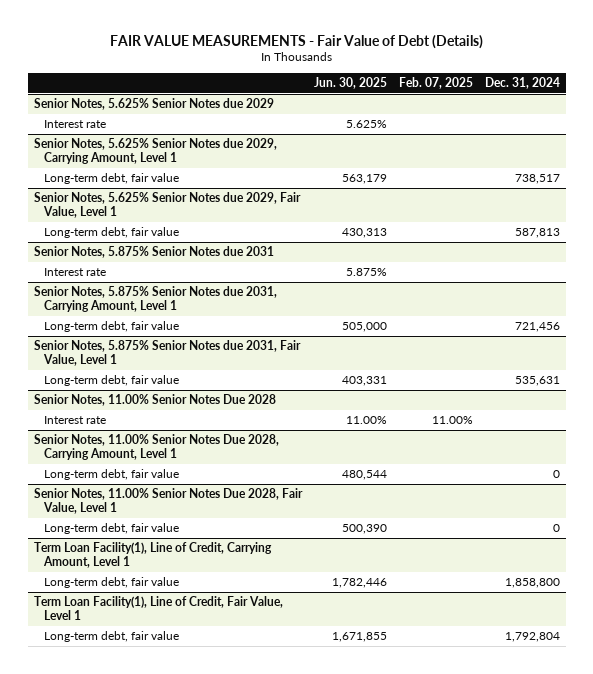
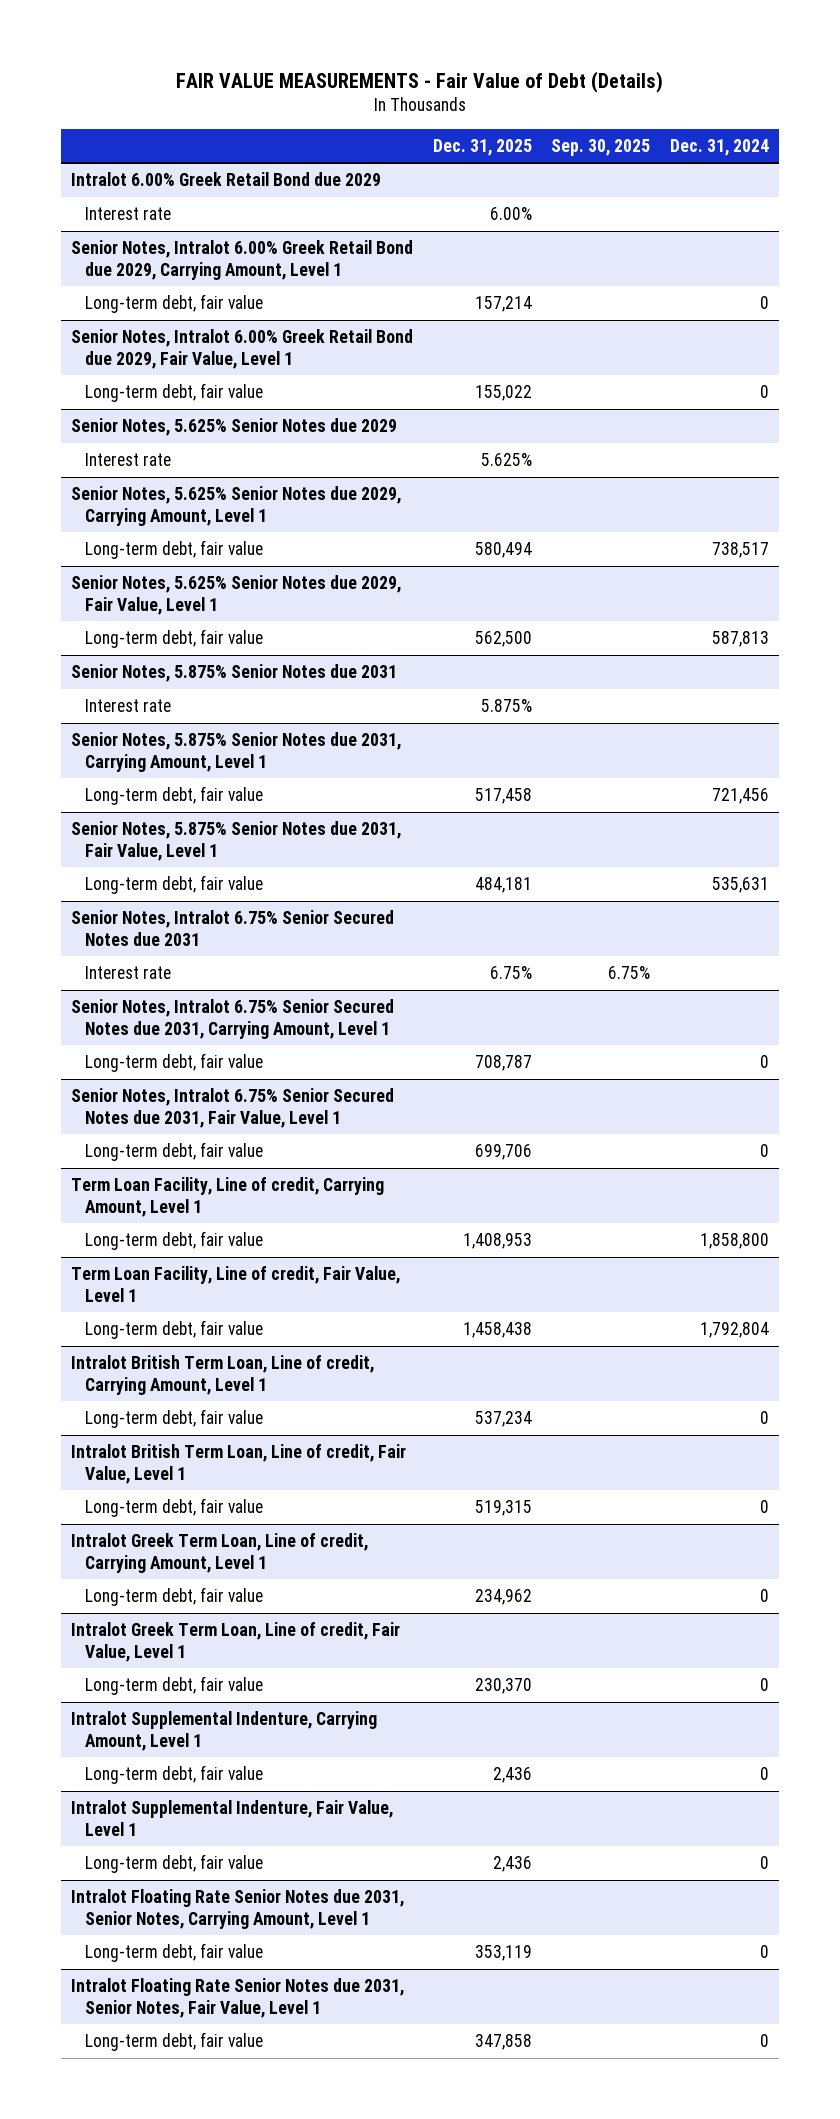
[313,76,387,89] Jun. 30, 2025 -> none
[398,76,473,89] Feb. 07, 2025 -> none
none -> [432,138,532,156] Dec. 31, 2025
none -> [551,138,651,156] Sep. 30, 2025
none -> [70,171,381,186] Intralot 6.00% Greek Retail Bond due 2029
none -> [85,206,172,220] Interest rate
none -> [70,239,413,280] Senior Notes, Intralot 6.00% Greek Retail Bond due 2029, Carrying Amount, Level 1
none -> [85,293,264,313] Long-term debt, fair value
none -> [70,328,413,369] Senior Notes, Intralot 6.00% Greek Retail Bond due 2029, Fair Value, Level 1
none -> [85,382,264,402] Long-term debt, fair value
[33,394,276,407] Senior Notes, 11.00% Senior Notes Due 2028 -> none
none -> [70,909,394,946] Senior Notes, Intralot 6.75% Senior Secured Notes due 2031
[33,434,279,461] Senior Notes, 11.00% Senior Notes Due 2028, Carrying Amount, Level 1 -> none
none -> [70,998,394,1039] Senior Notes, Intralot 6.75% Senior Secured Notes due 2031, Carrying Amount, Level 1
[33,488,303,515] Senior Notes, 11.00% Senior Notes Due 2028, Fair Value, Level 1 -> none
none -> [70,1087,394,1128] Senior Notes, Intralot 6.75% Senior Secured Notes due 2031, Fair Value, Level 1
[33,542,272,569] Term Loan Facility(1), Line of Credit, Carrying Amount, Level 1 -> [70,1176,384,1217] Term Loan Facility, Line of credit, Carrying Amount, Level 1
[33,596,283,621] Term Loan Facility(1), Line of Credit, Fair Value, Level 1 -> [70,1265,400,1302] Term Loan Facility, Line of credit, Fair Value, Level 1
none -> [70,1354,374,1395] Intralot British Term Loan, Line of credit, Carrying Amount, Level 1
none -> [85,1408,264,1428] Long-term debt, fair value
none -> [70,1443,406,1484] Intralot British Term Loan, Line of credit, Fair Value, Level 1
none -> [85,1497,264,1517] Long-term debt, fair value
none -> [70,1532,368,1573] Intralot Greek Term Loan, Line of credit, Carrying Amount, Level 1
none -> [85,1586,264,1606] Long-term debt, fair value
none -> [70,1621,400,1662] Intralot Greek Term Loan, Line of credit, Fair Value, Level 1
none -> [85,1675,264,1695] Long-term debt, fair value
none -> [70,1710,377,1751] Intralot Supplemental Indenture, Carrying Amount, Level 1
none -> [85,1764,264,1784] Long-term debt, fair value
none -> [70,1799,393,1836] Intralot Supplemental Indenture, Fair Value, Level 1
none -> [85,1853,264,1873] Long-term debt, fair value
none -> [70,1888,404,1929] Intralot Floating Rate Senior Notes due 2031, Senior Notes, Carrying Amount, Level 1
none -> [85,1942,264,1962] Long-term debt, fair value
none -> [70,1977,404,2018] Intralot Floating Rate Senior Notes due 2031, Senior Notes, Fair Value, Level 1
none -> [85,2031,264,2051] Long-term debt, fair value

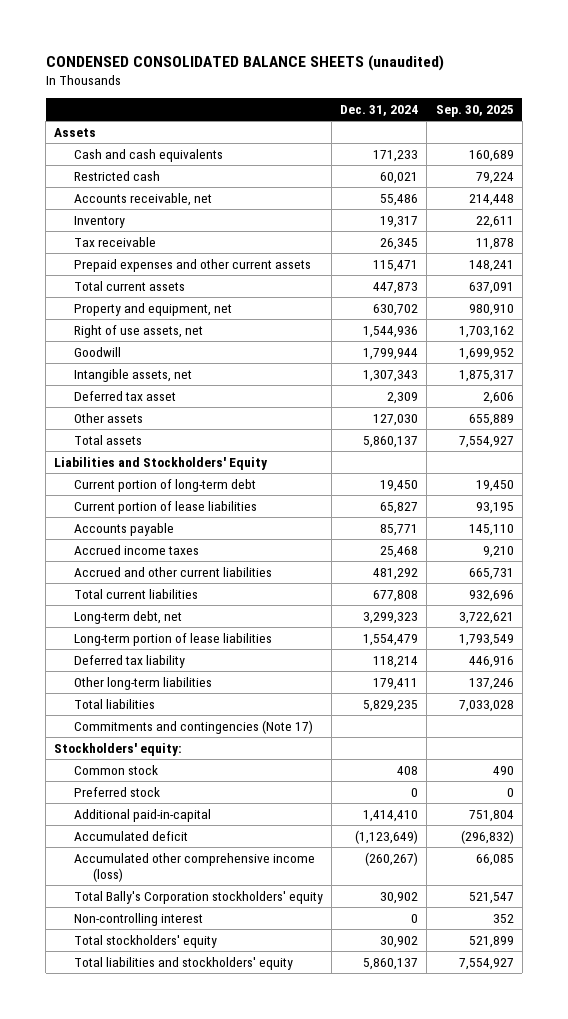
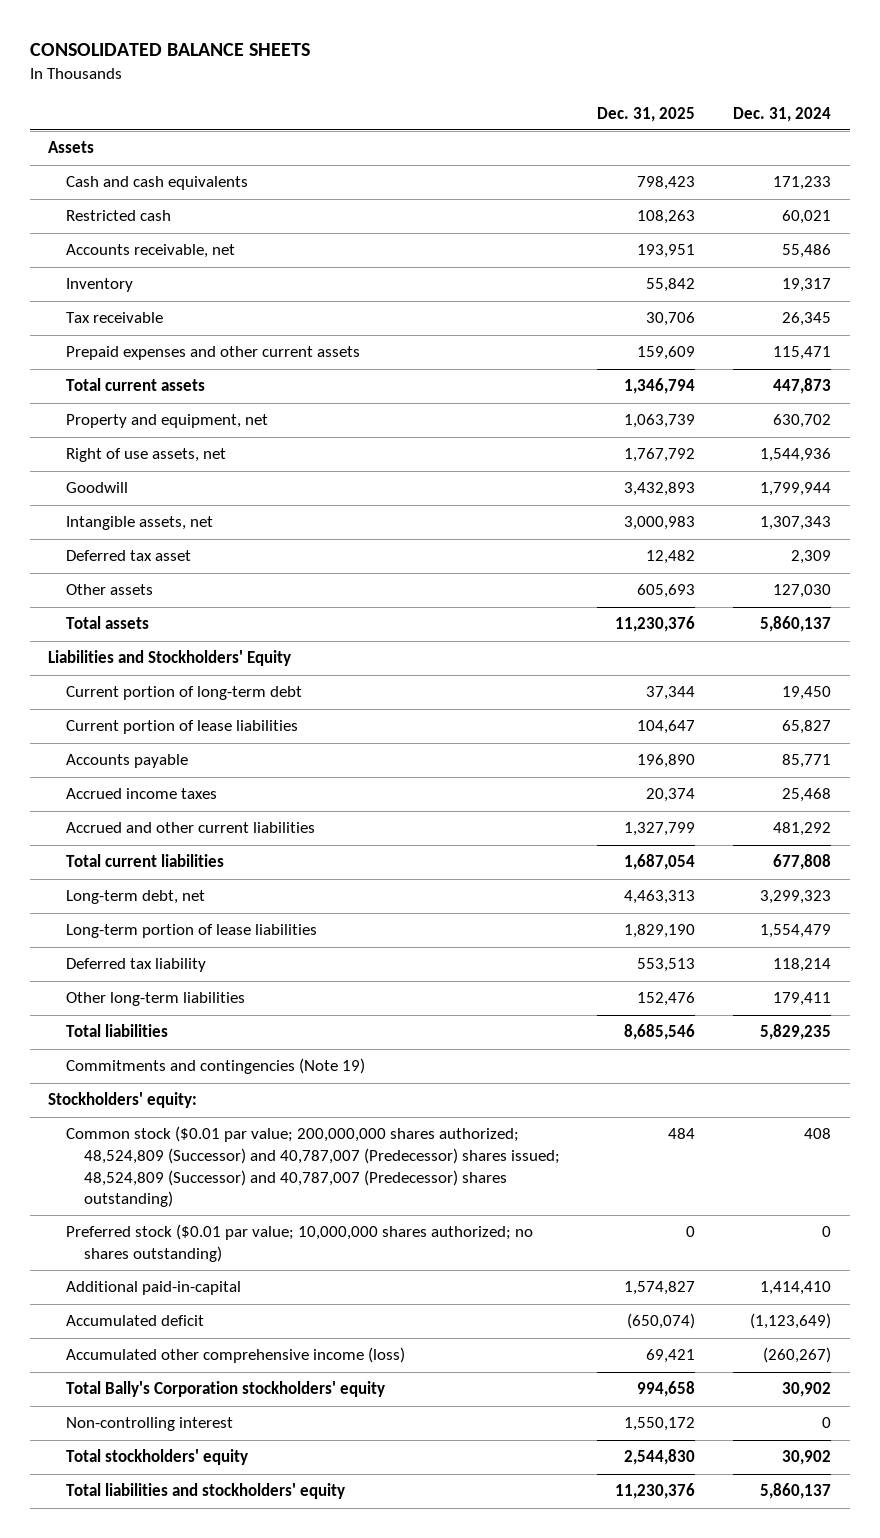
[45,54,444,71] CONDENSED CONSOLIDATED BALANCE SHEETS (unaudited) -> [29,43,310,57] CONSOLIDATED BALANCE SHEETS
[435,105,514,118] Sep. 30, 2025 -> none
none -> [597,106,696,122] Dec. 31, 2025
[73,719,313,734] Commitments and contingencies (Note 17) -> [66,1058,366,1075] Commitments and contingencies (Note 19)
[73,764,158,775] Common stock -> [66,1126,560,1208] Common stock ($0.01 par value; 200,000,000 shares authorized; 48,524,809 (Successor) and 40,787,007 (Predecessor) shares issued; 48,524,809 (Successor) and 40,787,007 (Predecessor) shares outstanding)
[73,786,160,797] Preferred stock -> [66,1224,534,1262] Preferred stock ($0.01 par value; 10,000,000 shares authorized; no shares outstanding)

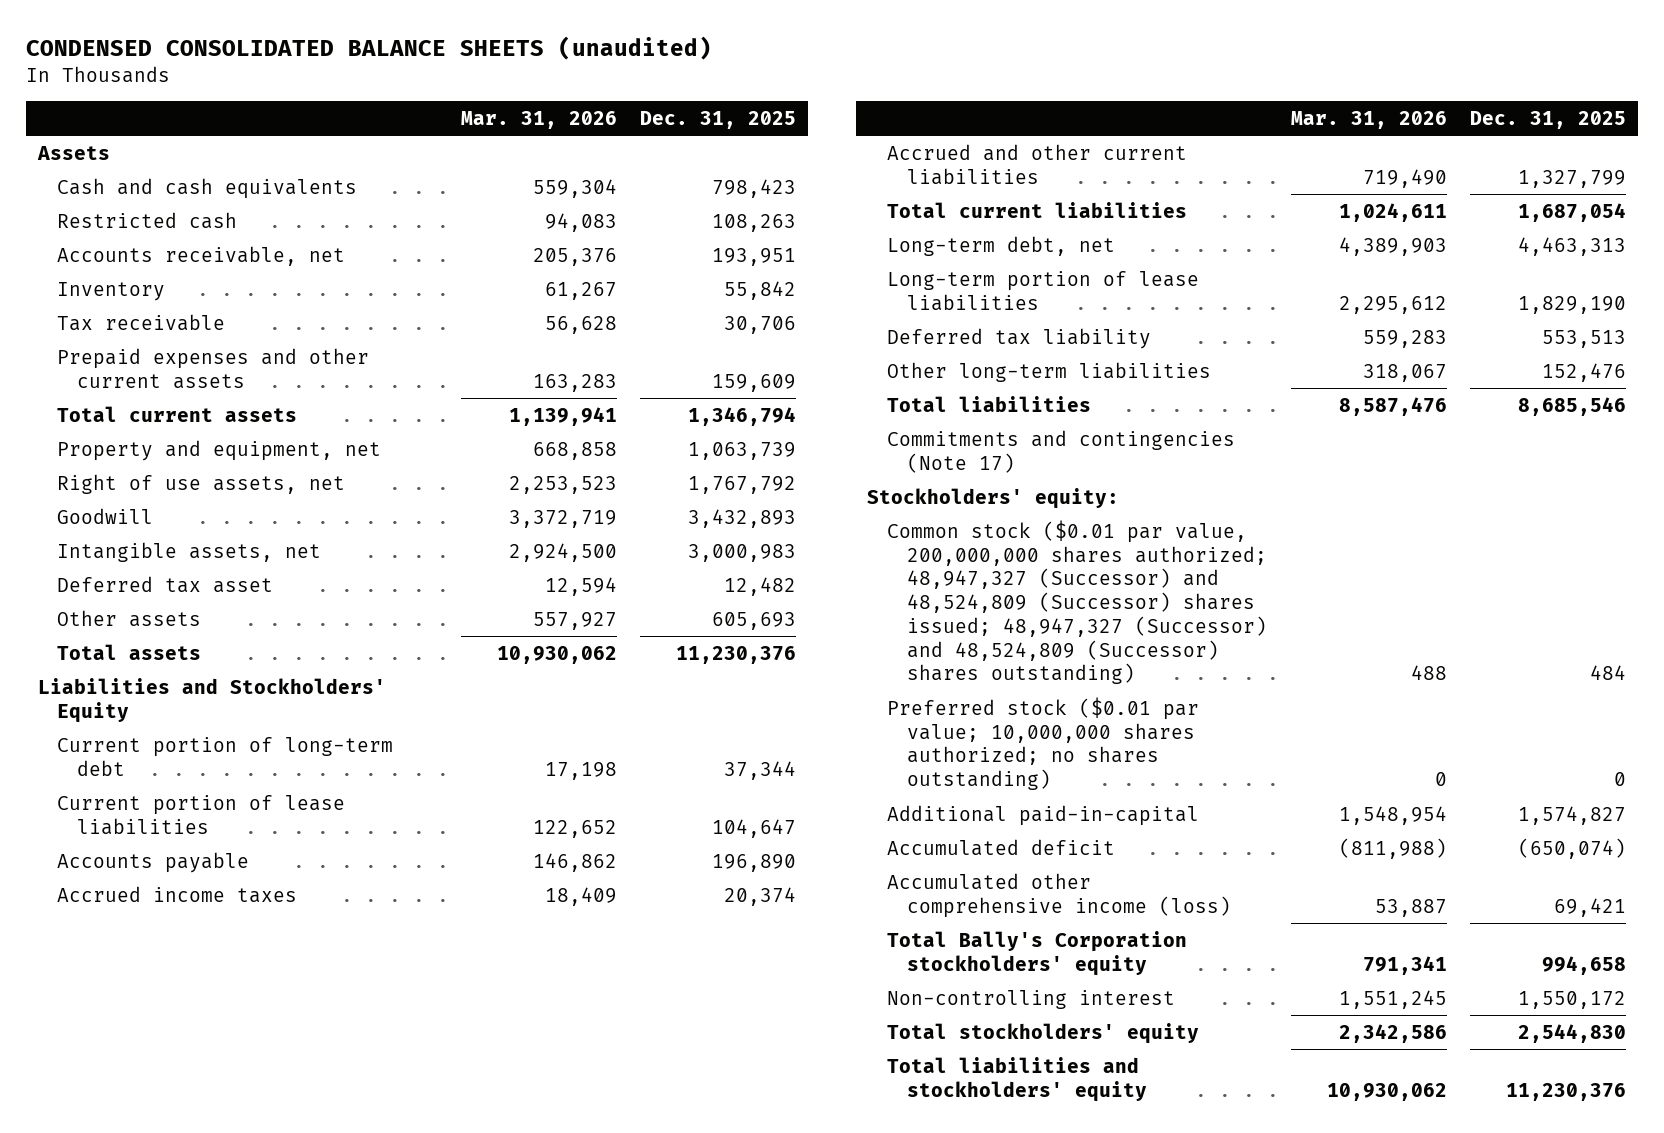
[29,43,310,57] CONSOLIDATED BALANCE SHEETS -> [25,35,712,60] CONDENSED CONSOLIDATED BALANCE SHEETS (unaudited)
[733,106,832,122] Dec. 31, 2024 -> none
none -> [460,110,617,129] Mar. 31, 2026
[66,1058,366,1075] Commitments and contingencies (Note 19) -> [887,429,1236,473] Commitments and contingencies (Note 17)
[66,1126,560,1208] Common stock ($0.01 par value; 200,000,000 shares authorized; 48,524,809 (Successor) and 40,787,007 (Predecessor) shares issued; 48,524,809 (Successor) and 40,787,007 (Predecessor) shares outstanding) -> [887,519,1268,685] Common stock ($0.01 par value, 200,000,000 shares authorized; 48,947,327 (Successor) and 48,524,809 (Successor) shares issued; 48,947,327 (Successor) and 48,524,809 (Successor) shares outstanding)

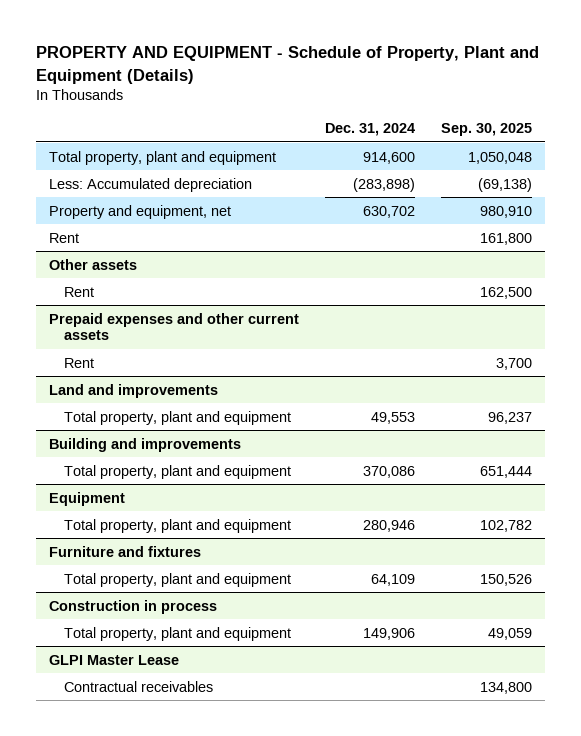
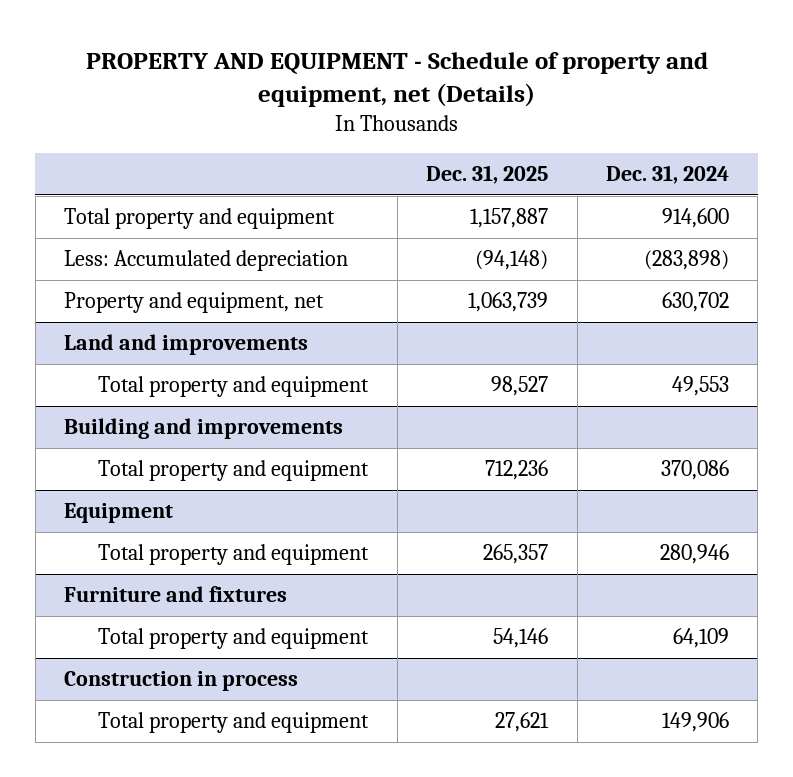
[36,46,540,84] PROPERTY AND EQUIPMENT - Schedule of Property, Plant and Equipment (Details) -> [85,51,708,108] PROPERTY AND EQUIPMENT - Schedule of property and equipment, net (Details)
[440,123,532,137] Sep. 30, 2025 -> none
none -> [426,165,549,185] Dec. 31, 2025
[49,150,277,165] Total property, plant and equipment -> [64,208,336,230] Total property and equipment
[49,232,80,243] Rent -> none
[49,258,138,270] Other assets -> none
[63,286,94,297] Rent -> none
[49,312,300,341] Prepaid expenses and other current assets -> none
[63,357,94,368] Rent -> none
[63,410,291,425] Total property, plant and equipment -> [98,376,370,398] Total property and equipment
[63,464,291,479] Total property, plant and equipment -> [98,460,370,482] Total property and equipment
[63,518,291,533] Total property, plant and equipment -> [98,544,370,566] Total property and equipment
[63,572,291,587] Total property, plant and equipment -> [98,628,370,650] Total property and equipment
[49,654,180,665] GLPI Master Lease -> none
[63,680,213,692] Contractual receivables -> none
[63,626,291,641] Total property, plant and equipment -> [98,712,370,734] Total property and equipment

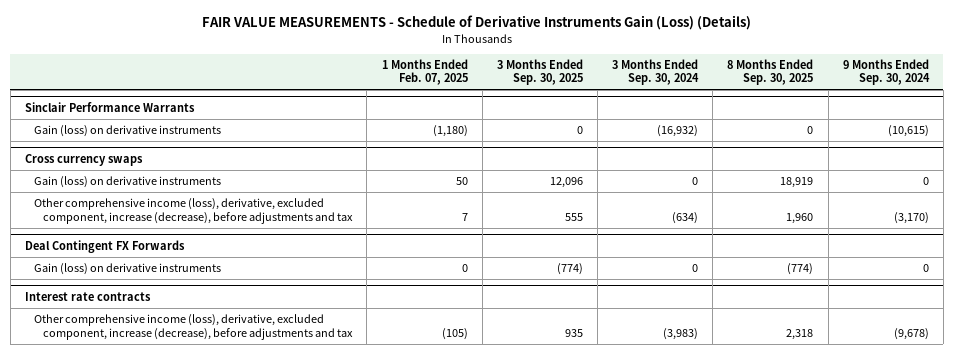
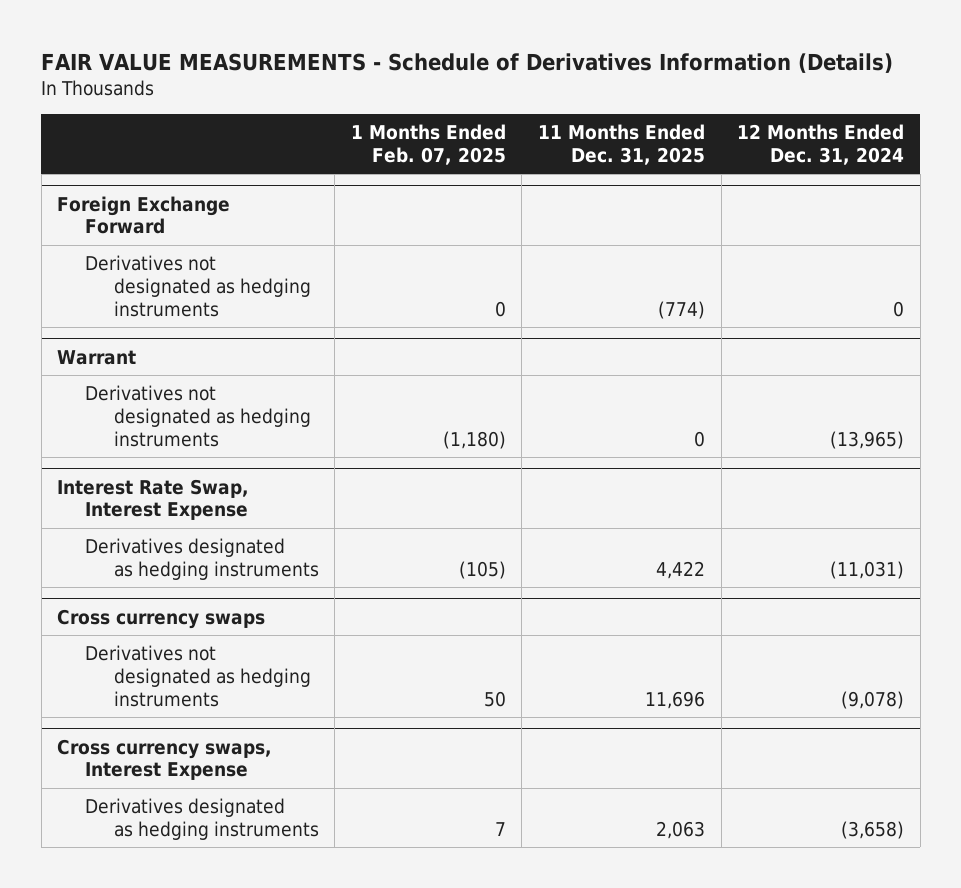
[201,15,751,31] FAIR VALUE MEASUREMENTS - Schedule of Derivative Instruments Gain (Loss) (Details) -> [41,53,894,74] FAIR VALUE MEASUREMENTS - Schedule of Derivatives Information (Details)
[496,58,583,86] 3 Months Ended Sep. 30, 2025 -> none
[612,58,700,86] 3 Months Ended Sep. 30, 2024 -> none
[727,58,814,86] 8 Months Ended Sep. 30, 2025 -> none
[842,58,930,86] 9 Months Ended Sep. 30, 2024 -> none
none -> [537,124,705,165] 11 Months Ended Dec. 31, 2025
none -> [737,124,905,165] 12 Months Ended Dec. 31, 2024
none -> [57,195,231,235] Foreign Exchange Forward
none -> [85,255,311,317] Derivatives not designated as hedging instruments
[24,101,195,112] Sinclair Performance Warrants -> [57,349,137,365] Warrant
[34,125,222,138] Gain (loss) on derivative instruments -> [85,385,311,447] Derivatives not designated as hedging instruments
none -> [57,478,250,521] Interest Rate Swap, Interest Expense
none -> [85,538,319,580] Derivatives designated as hedging instruments
[24,239,185,253] Deal Contingent FX Forwards -> none
[34,263,222,276] Gain (loss) on derivative instruments -> none
[24,291,151,301] Interest rate contracts -> none
[34,314,354,340] Other comprehensive income (loss), derivative, excluded component, increase (decrease), before adjustments and tax -> none
[34,176,222,189] Gain (loss) on derivative instruments -> [85,645,311,707] Derivatives not designated as hedging instruments
none -> [57,738,273,781] Cross currency swaps, Interest Expense
[34,198,354,224] Other comprehensive income (loss), derivative, excluded component, increase (decrease), before adjustments and tax -> [85,798,319,840] Derivatives designated as hedging instruments

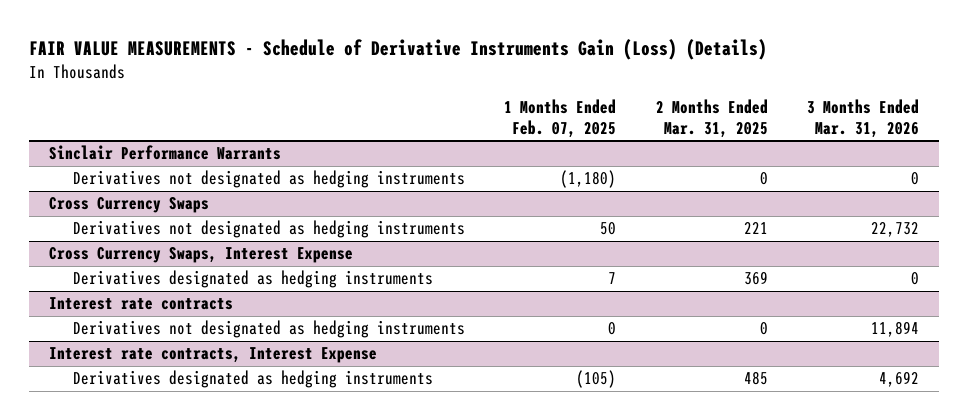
[41,53,894,74] FAIR VALUE MEASUREMENTS - Schedule of Derivatives Information (Details) -> [28,39,767,61] FAIR VALUE MEASUREMENTS - Schedule of Derivative Instruments Gain (Loss) (Details)
[537,124,705,165] 11 Months Ended Dec. 31, 2025 -> none
[737,124,905,165] 12 Months Ended Dec. 31, 2024 -> none
none -> [655,99,768,138] 2 Months Ended Mar. 31, 2025
none -> [807,99,920,138] 3 Months Ended Mar. 31, 2026
[57,195,231,235] Foreign Exchange Forward -> none
[85,255,311,317] Derivatives not designated as hedging instruments -> none
[57,349,137,365] Warrant -> [48,145,281,161] Sinclair Performance Warrants
[57,478,250,521] Interest Rate Swap, Interest Expense -> none
[85,538,319,580] Derivatives designated as hedging instruments -> none
[57,608,266,629] Cross currency swaps -> [48,197,209,214] Cross Currency Swaps
[57,738,273,781] Cross currency swaps, Interest Expense -> [48,247,353,264] Cross Currency Swaps, Interest Expense
none -> [48,297,233,311] Interest rate contracts
none -> [72,320,465,339] Derivatives not designated as hedging instruments
none -> [48,347,377,364] Interest rate contracts, Interest Expense
none -> [72,370,433,389] Derivatives designated as hedging instruments

